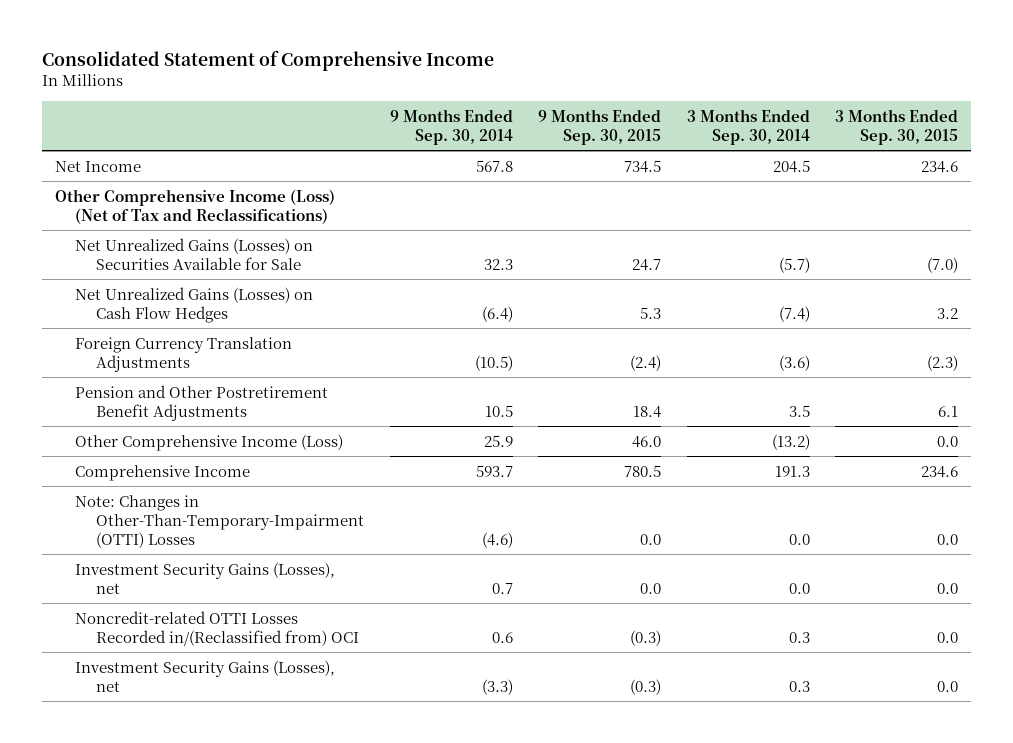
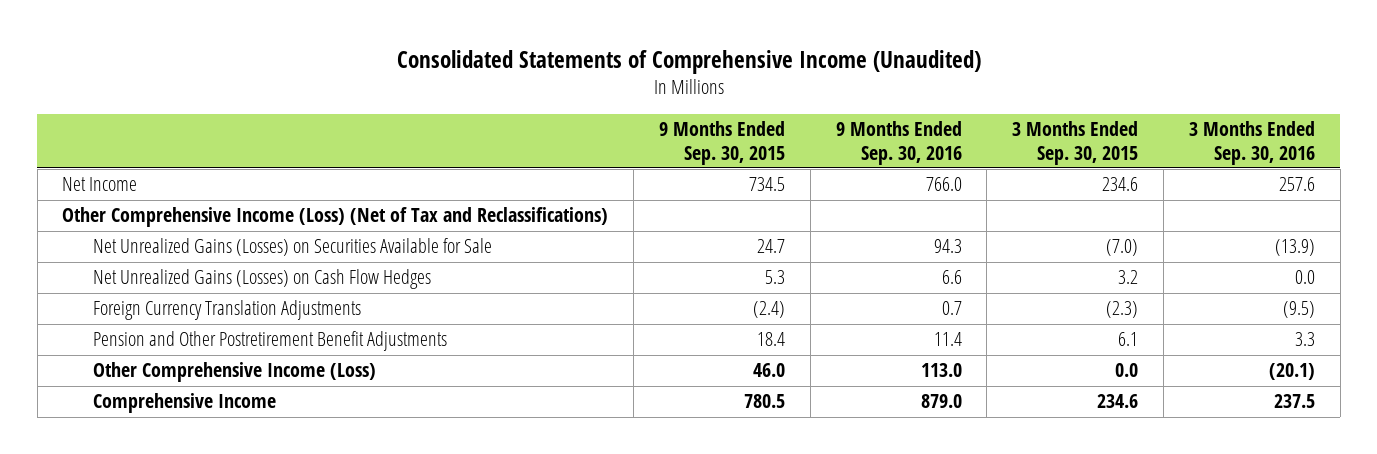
[41,49,494,71] Consolidated Statement of Comprehensive Income -> [396,49,981,74] Consolidated Statements of Comprehensive Income (Unaudited)
[389,108,513,145] 9 Months Ended Sep. 30, 2014 -> none
[686,108,810,145] 3 Months Ended Sep. 30, 2014 -> none
none -> [835,121,962,165] 9 Months Ended Sep. 30, 2016
none -> [1188,121,1315,165] 3 Months Ended Sep. 30, 2016
[75,494,365,548] Note: Changes in Other-Than-Temporary-Impairment (OTTI) Losses -> none
[75,561,336,594] Investment Security Gains (Losses), net -> none
[75,610,360,646] Noncredit-related OTTI Losses Recorded in/(Reclassified from) OCI -> none
[75,659,336,692] Investment Security Gains (Losses), net -> none

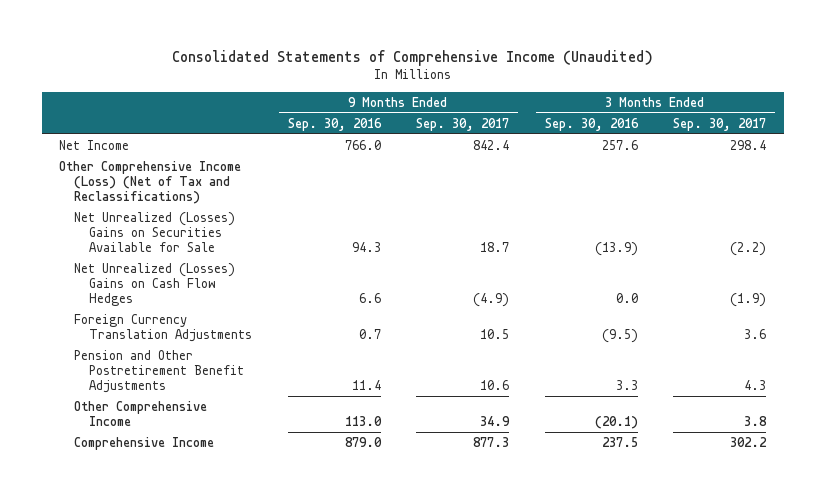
[658,121,785,165] 9 Months Ended Sep. 30, 2015 -> none
[1012,121,1139,165] 3 Months Ended Sep. 30, 2015 -> none
none -> [416,117,510,131] Sep. 30, 2017
none -> [673,117,767,131] Sep. 30, 2017
[92,238,492,257] Net Unrealized Gains (Losses) on Securities Available for Sale -> [74,211,236,252] Net Unrealized (Losses) Gains on Securities Available for Sale
[92,269,431,290] Net Unrealized Gains (Losses) on Cash Flow Hedges -> [74,262,236,306] Net Unrealized (Losses) Gains on Cash Flow Hedges
[92,362,376,383] Other Comprehensive Income (Loss) -> [74,400,208,426] Other Comprehensive Income

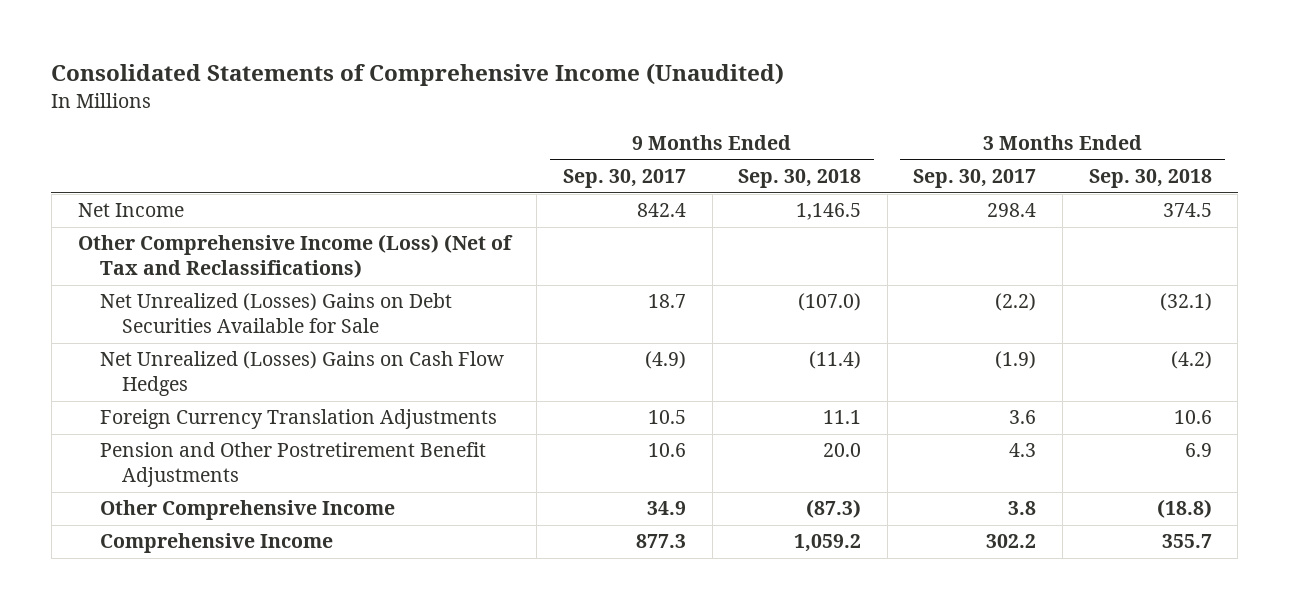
[287,117,382,131] Sep. 30, 2016 -> none
[544,117,639,131] Sep. 30, 2016 -> none
none -> [738,169,862,189] Sep. 30, 2018
none -> [1088,169,1212,189] Sep. 30, 2018
[74,211,236,252] Net Unrealized (Losses) Gains on Securities Available for Sale -> [99,293,452,334] Net Unrealized (Losses) Gains on Debt Securities Available for Sale

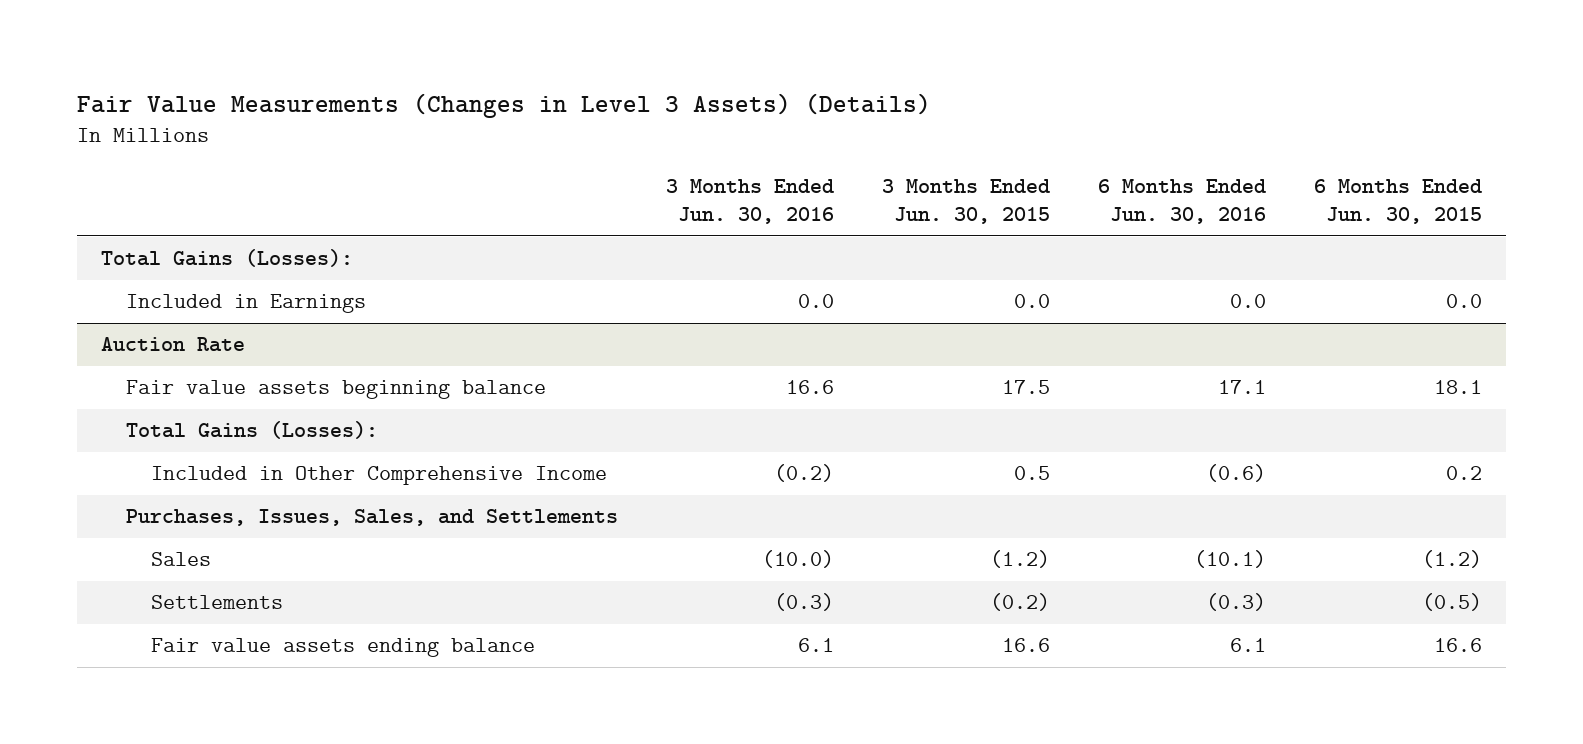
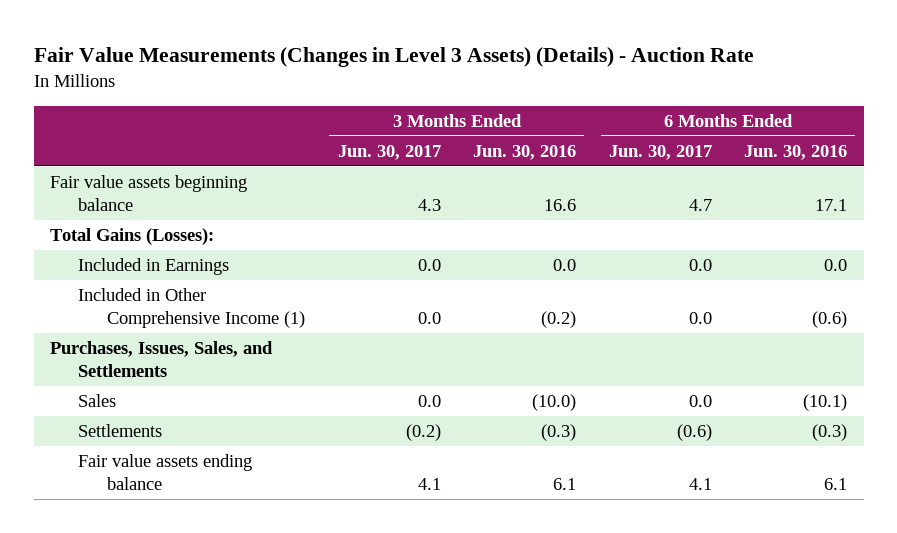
[76,92,931,118] Fair Value Measurements (Changes in Level 3 Assets) (Details) -> [33,47,754,68] Fair Value Measurements (Changes in Level 3 Assets) (Details) - Auction Rate
[881,178,1050,225] 3 Months Ended Jun. 30, 2015 -> none
[1313,178,1482,225] 6 Months Ended Jun. 30, 2015 -> none
none -> [337,144,441,160] Jun. 30, 2017
none -> [608,144,712,160] Jun. 30, 2017
[100,249,353,268] Total Gains (Losses): -> none
[100,337,245,353] Auction Rate -> none
[125,294,366,314] Included in Earnings -> [78,258,230,276] Included in Earnings
[150,466,607,486] Included in Other Comprehensive Income -> [78,288,306,328] Included in Other Comprehensive Income (1)

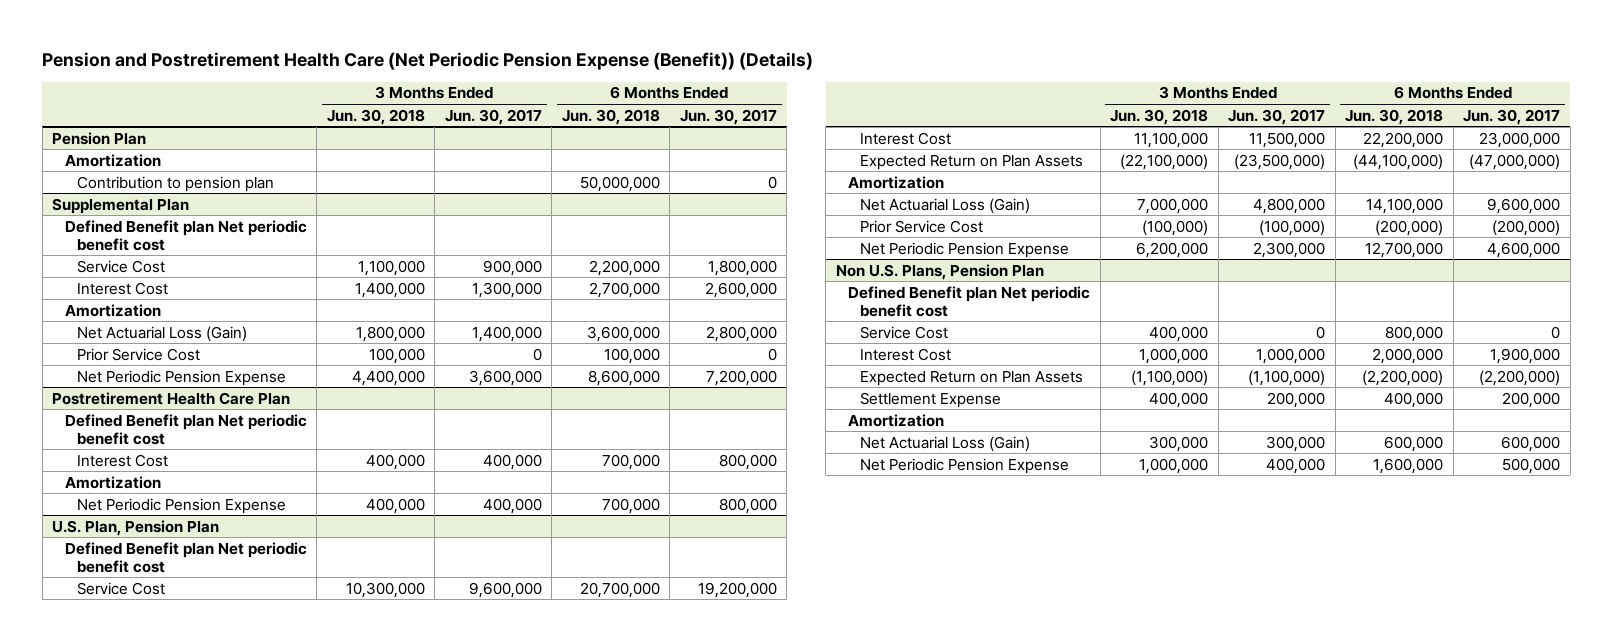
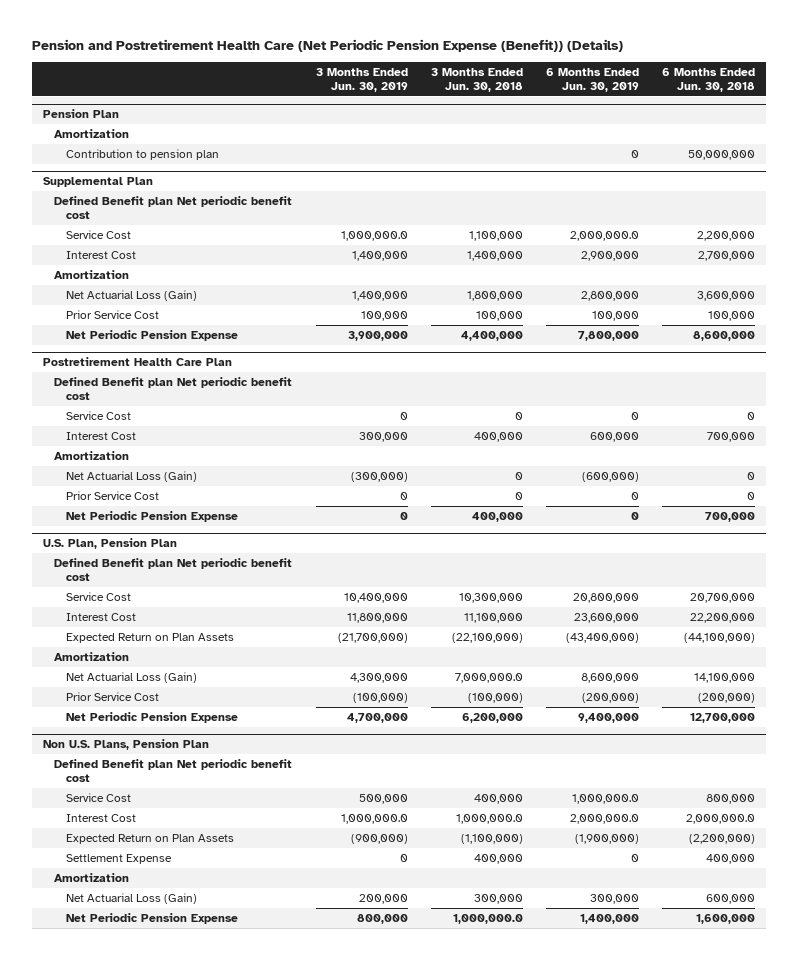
[444,108,542,125] Jun. 30, 2017 -> none
[679,108,777,125] Jun. 30, 2017 -> none
none -> [315,67,408,92] 3 Months Ended Jun. 30, 2019
none -> [545,67,639,92] 6 Months Ended Jun. 30, 2019
none -> [65,411,131,421] Service Cost
none -> [65,471,197,483] Net Actuarial Loss (Gain)
none -> [65,491,159,501] Prior Service Cost
[1137,197,1209,214] 7,000,000 -> [454,673,523,684] 7,000,000.0
[1139,347,1209,364] 1,000,000 -> [455,814,523,825] 1,000,000.0
[1372,347,1444,364] 2,000,000 -> [685,814,755,825] 2,000,000.0
[1139,457,1209,474] 1,000,000 -> [452,914,523,925] 1,000,000.0

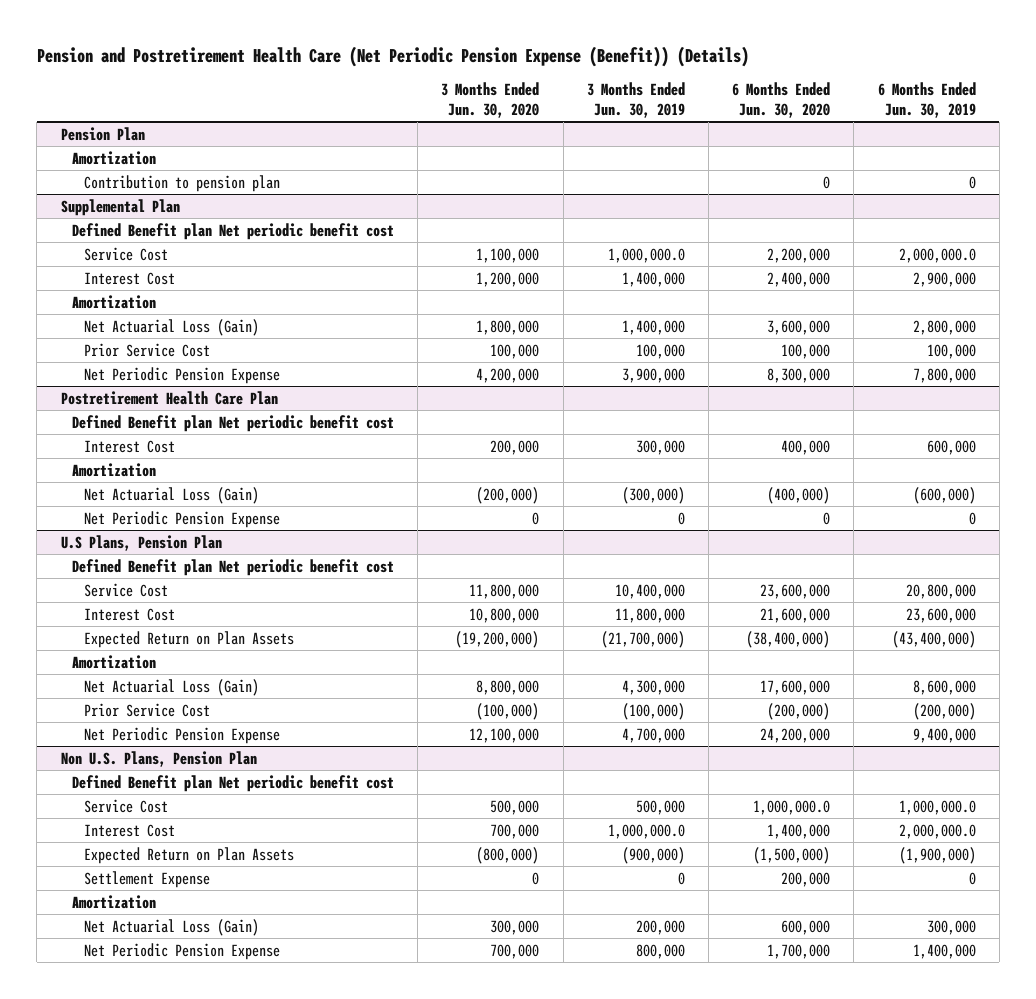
[430,67,523,92] 3 Months Ended Jun. 30, 2018 -> none
[661,67,755,92] 6 Months Ended Jun. 30, 2018 -> none
none -> [441,82,540,118] 3 Months Ended Jun. 30, 2020
none -> [732,82,831,118] 6 Months Ended Jun. 30, 2020
[65,411,131,421] Service Cost -> none
[65,491,159,501] Prior Service Cost -> none
[43,538,178,550] U.S. Plan, Pension Plan -> [60,534,222,551] U.S Plans, Pension Plan

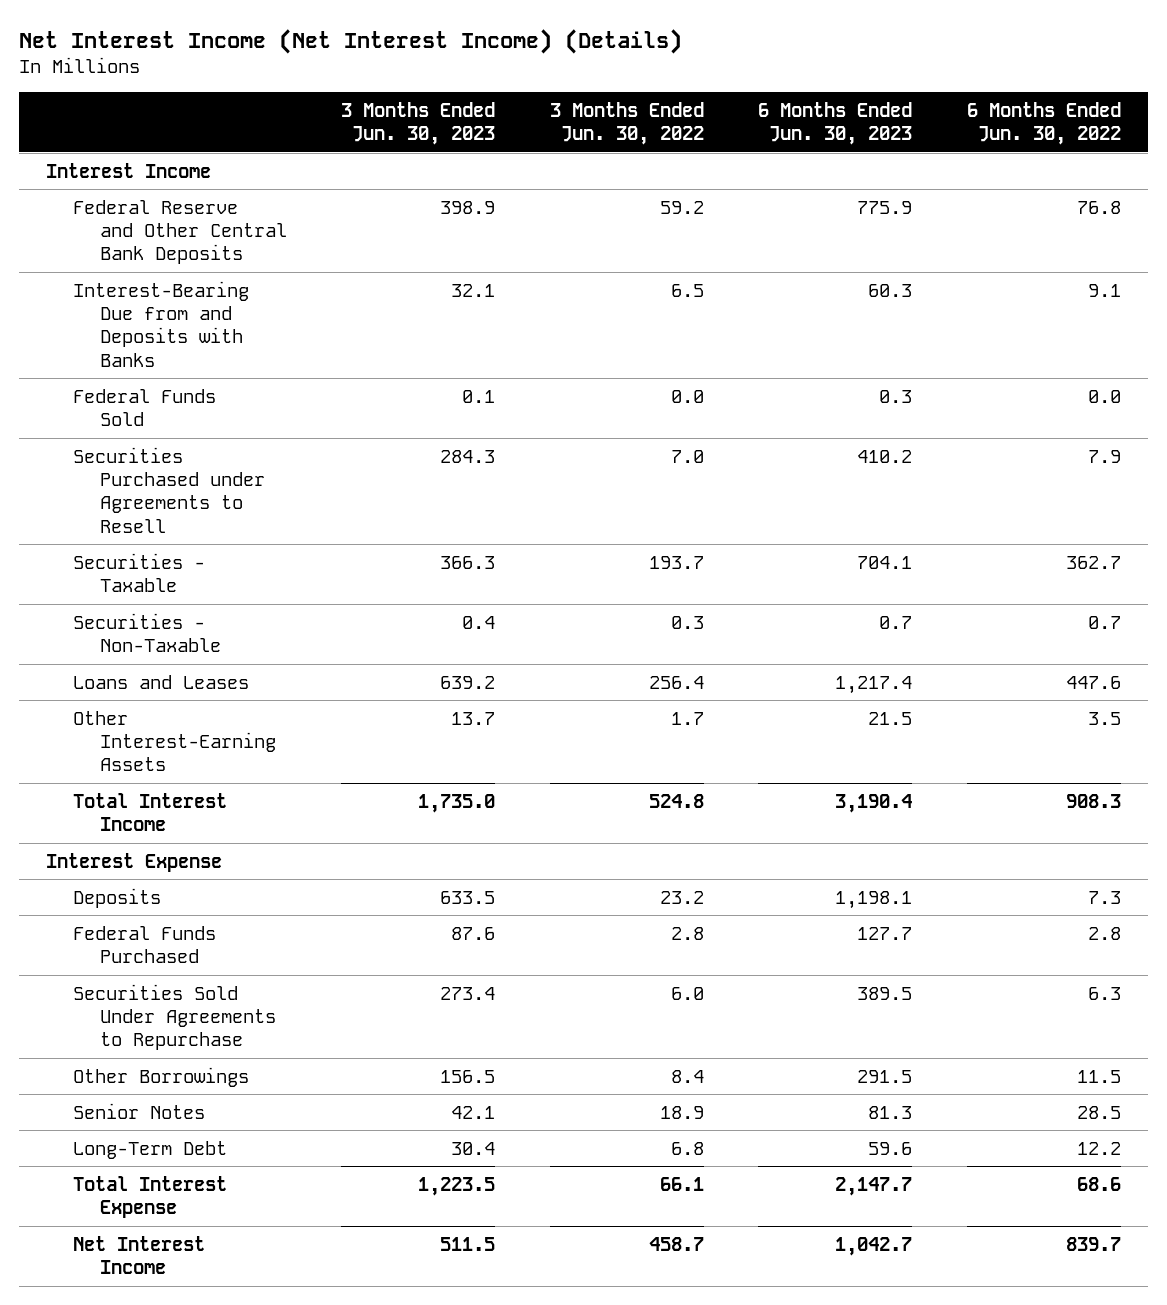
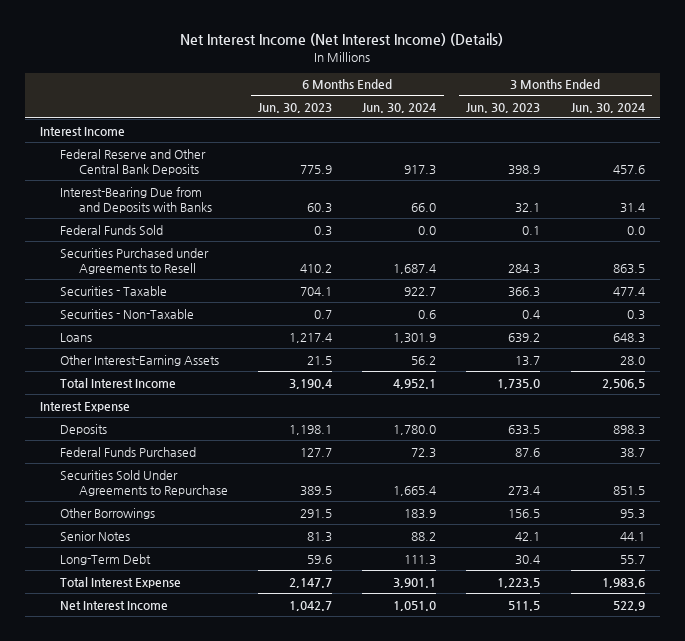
[549,101,704,145] 3 Months Ended Jun. 30, 2022 -> none
[966,101,1121,145] 6 Months Ended Jun. 30, 2022 -> none
none -> [362,102,437,113] Jun. 30, 2024
none -> [570,102,645,113] Jun. 30, 2024
[72,674,249,689] Loans and Leases -> [59,332,92,342] Loans

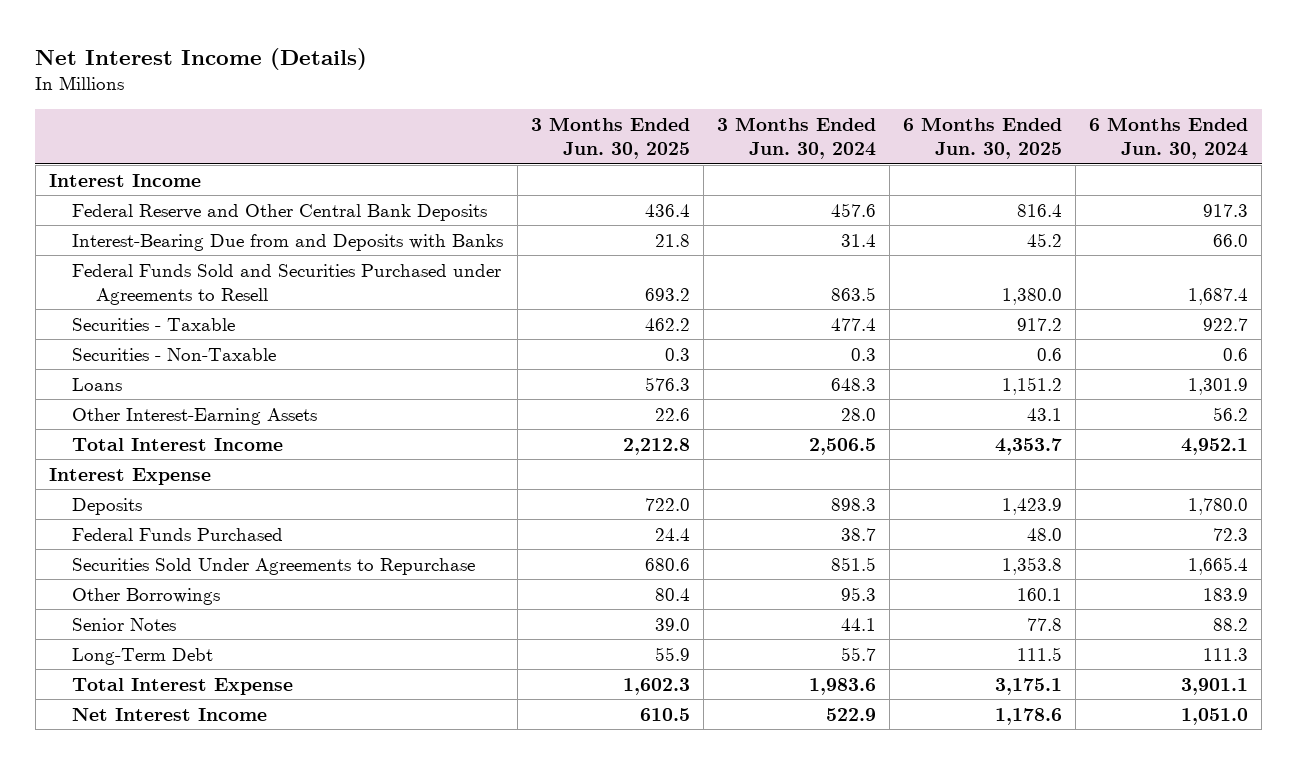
[180,33,504,47] Net Interest Income (Net Interest Income) (Details) -> [35,47,368,70] Net Interest Income (Details)
[258,102,333,113] Jun. 30, 2023 -> none
[466,102,541,113] Jun. 30, 2023 -> none
none -> [530,116,690,159] 3 Months Ended Jun. 30, 2025
none -> [902,116,1062,159] 6 Months Ended Jun. 30, 2025
[59,224,163,235] Federal Funds Sold -> none
[59,247,209,275] Securities Purchased under Agreements to Resell -> [72,263,502,305] Federal Funds Sold and Securities Purchased under Agreements to Resell

